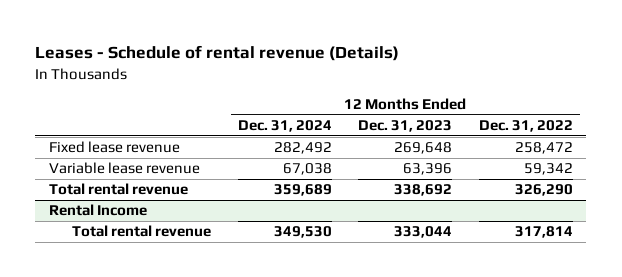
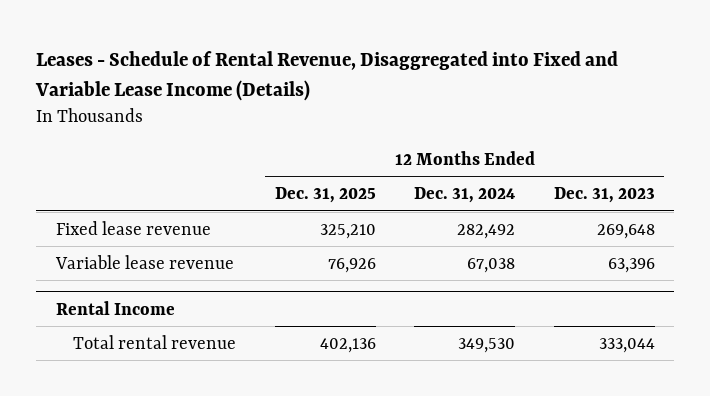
[35,45,400,62] Leases - Schedule of rental revenue (Details) -> [35,51,619,102] Leases - Schedule of Rental Revenue, Disaggregated into Fixed and Variable Lease Income (Details)
[479,120,574,133] Dec. 31, 2022 -> none
none -> [274,186,376,203] Dec. 31, 2025
[48,183,188,196] Total rental revenue -> none

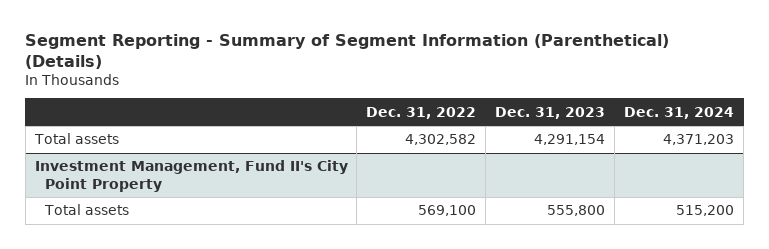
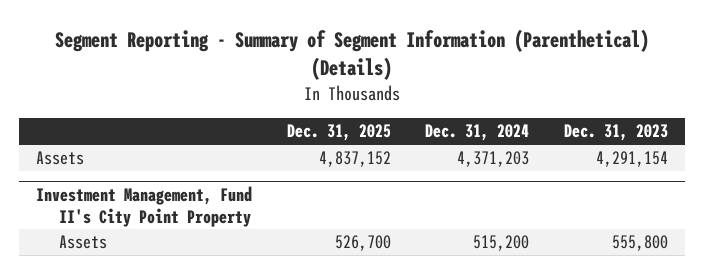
[366,106,477,119] Dec. 31, 2022 -> none
none -> [286,124,391,142] Dec. 31, 2025
[33,133,119,145] Total assets -> [36,151,85,166] Assets
[43,204,129,216] Total assets -> [59,235,108,250] Assets

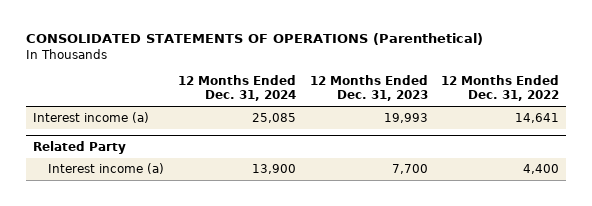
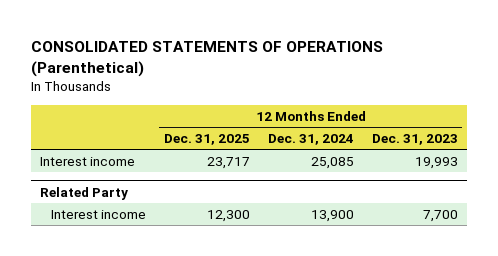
[441,75,560,102] 12 Months Ended Dec. 31, 2022 -> none
none -> [163,133,250,145] Dec. 31, 2025
[32,112,149,124] Interest income (a) -> [39,156,135,166] Interest income
[47,163,164,175] Interest income (a) -> [50,209,146,219] Interest income

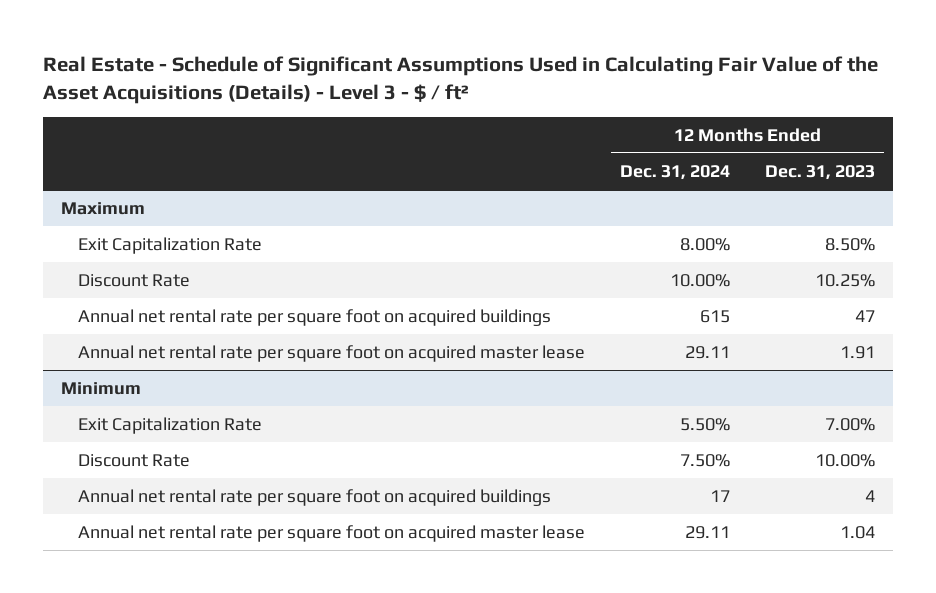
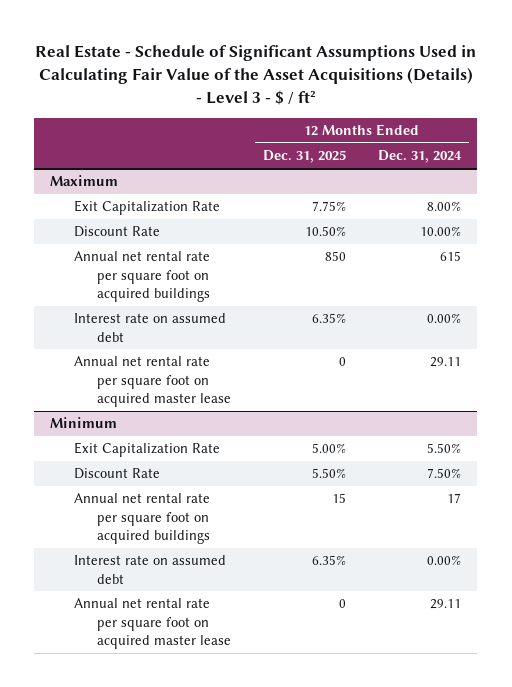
[765,164,876,180] Dec. 31, 2023 -> none
none -> [263,150,347,164] Dec. 31, 2025
none -> [73,313,226,342] Interest rate on assumed debt
none -> [73,555,226,584] Interest rate on assumed debt

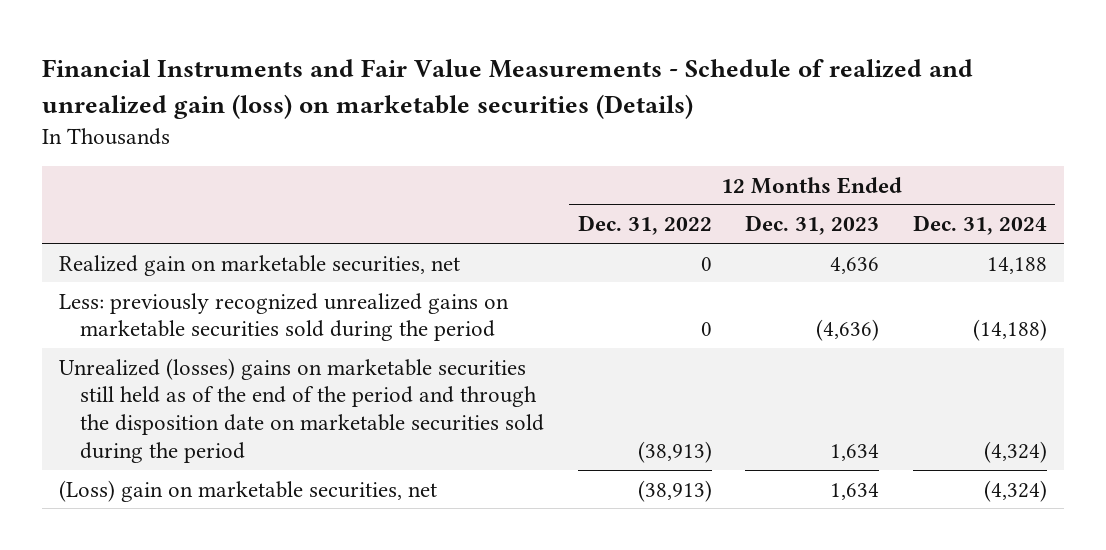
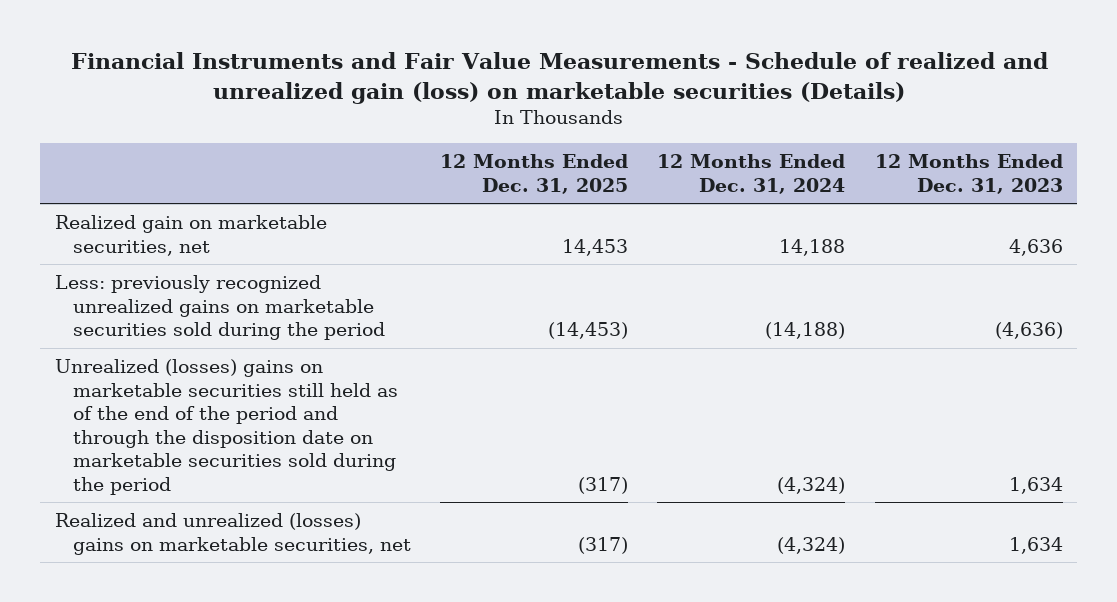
[577,215,712,236] Dec. 31, 2022 -> none
none -> [440,154,629,194] 12 Months Ended Dec. 31, 2025
[58,479,437,502] (Loss) gain on marketable securities, net -> [54,513,411,555] Realized and unrealized (losses) gains on marketable securities, net

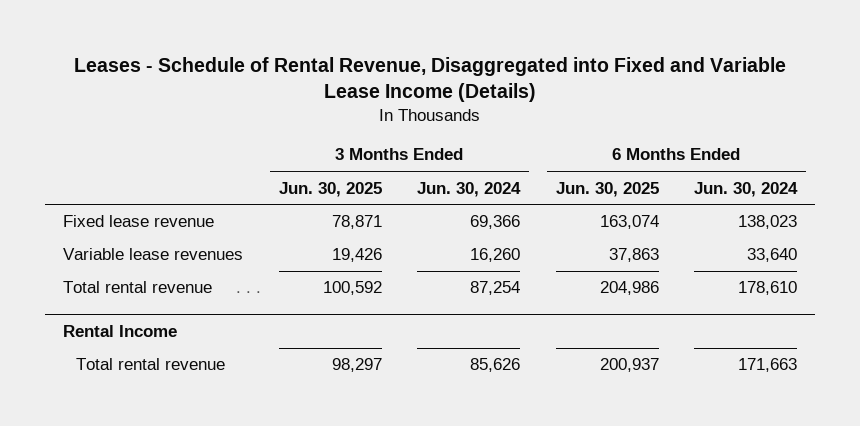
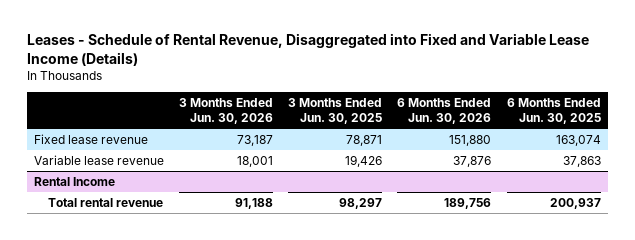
[417,181,522,197] Jun. 30, 2024 -> none
[694,181,799,197] Jun. 30, 2024 -> none
none -> [179,97,274,124] 3 Months Ended Jun. 30, 2026
none -> [397,97,492,124] 6 Months Ended Jun. 30, 2026
[63,281,213,294] Total rental revenue -> none
[63,248,244,261] Variable lease revenues -> [34,154,165,165] Variable lease revenue

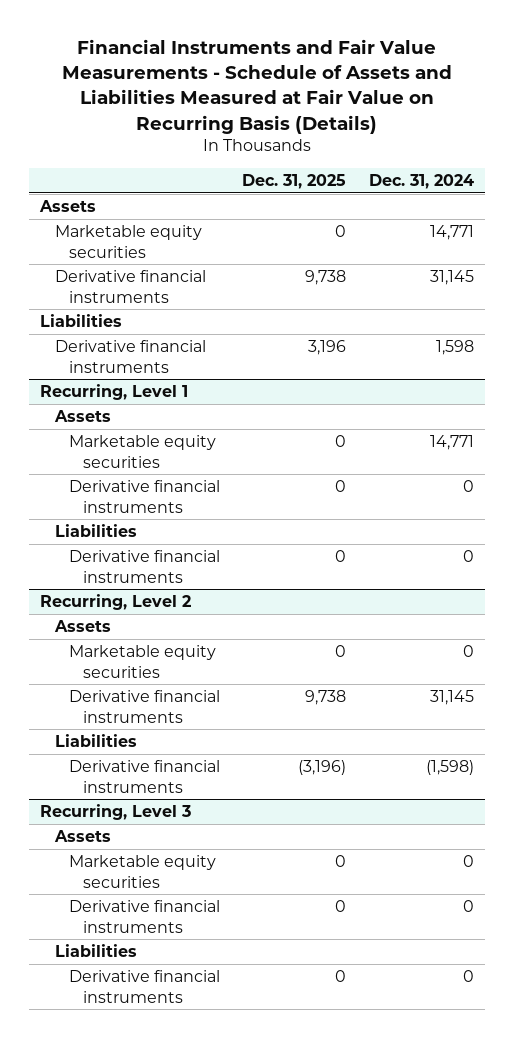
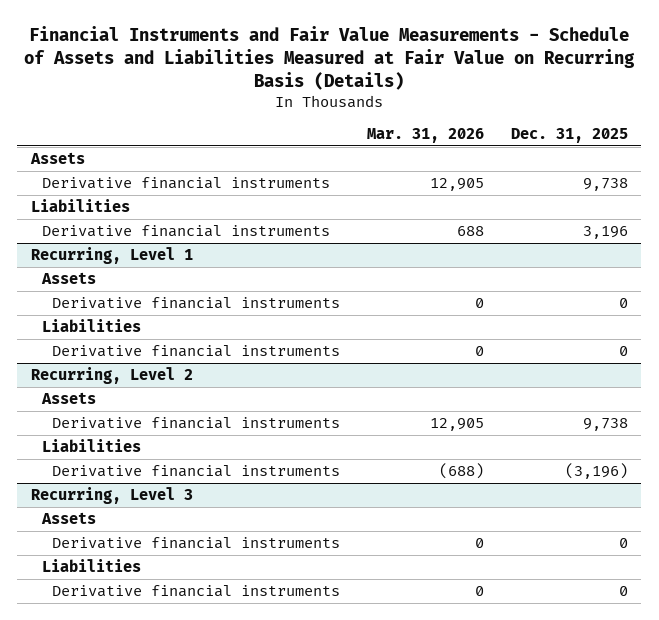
[368,173,474,189] Dec. 31, 2024 -> none
none -> [367,128,485,144] Mar. 31, 2026
[54,225,202,258] Marketable equity securities -> none
[68,435,216,468] Marketable equity securities -> none
[68,645,216,678] Marketable equity securities -> none
[68,855,216,888] Marketable equity securities -> none

